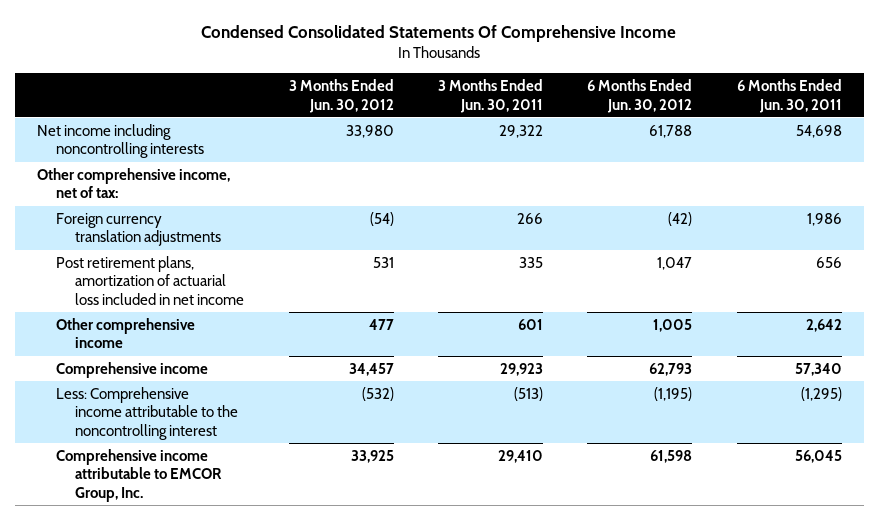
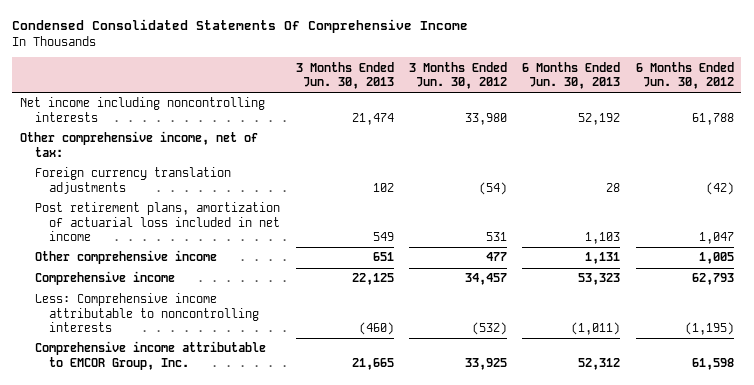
[437,78,543,113] 3 Months Ended Jun. 30, 2011 -> none
[736,78,842,113] 6 Months Ended Jun. 30, 2011 -> none
none -> [295,61,394,89] 3 Months Ended Jun. 30, 2013
none -> [522,61,621,89] 6 Months Ended Jun. 30, 2013
[56,386,239,441] Less: Comprehensive income attributable to the noncontrolling interest -> [34,293,260,333] Less: Comprehensive income attributable to noncontrolling interests

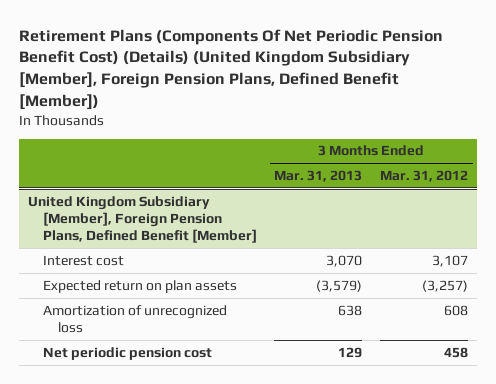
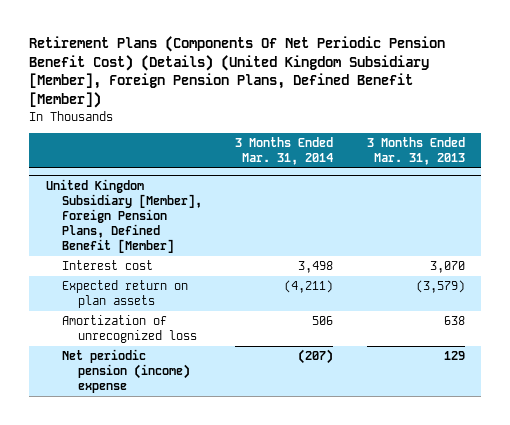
[380,169,469,182] Mar. 31, 2012 -> none
none -> [235,136,334,165] 3 Months Ended Mar. 31, 2014
[42,346,212,360] Net periodic pension cost -> [61,349,191,394] Net periodic pension (income) expense

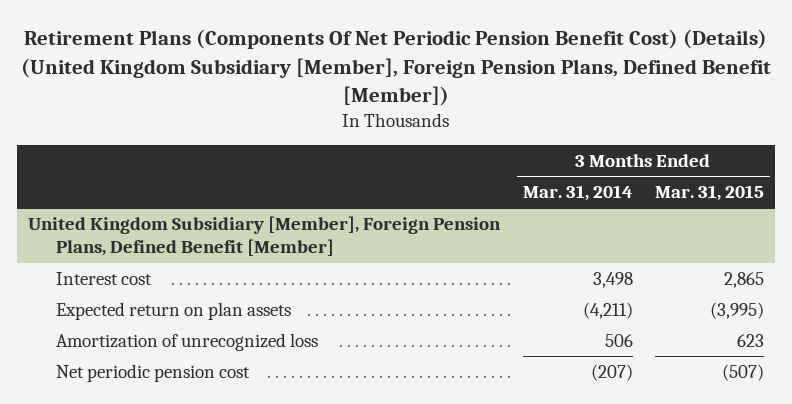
[366,136,465,165] 3 Months Ended Mar. 31, 2013 -> none
none -> [654,185,764,202] Mar. 31, 2015
[61,349,191,394] Net periodic pension (income) expense -> [55,363,250,382] Net periodic pension cost

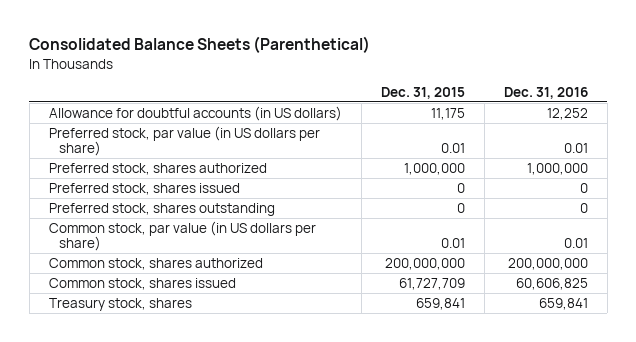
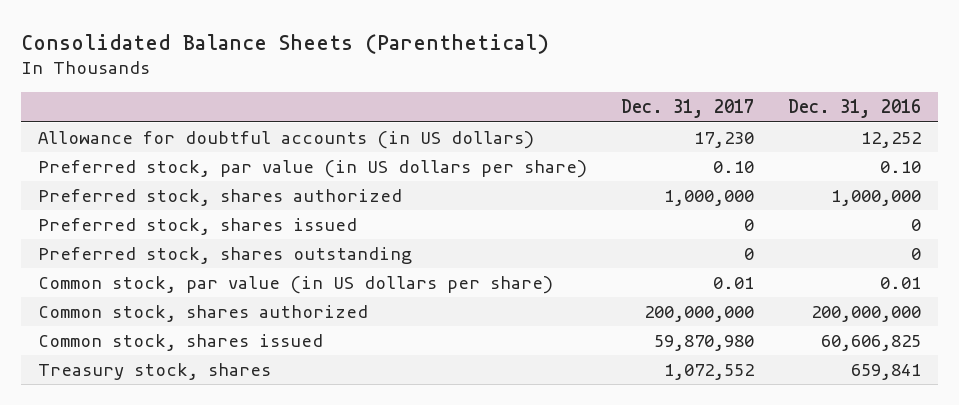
[380,86,465,99] Dec. 31, 2015 -> none
none -> [621,99,755,119] Dec. 31, 2017
[563,143,588,154] 0.01 -> [880,160,922,173] 0.10

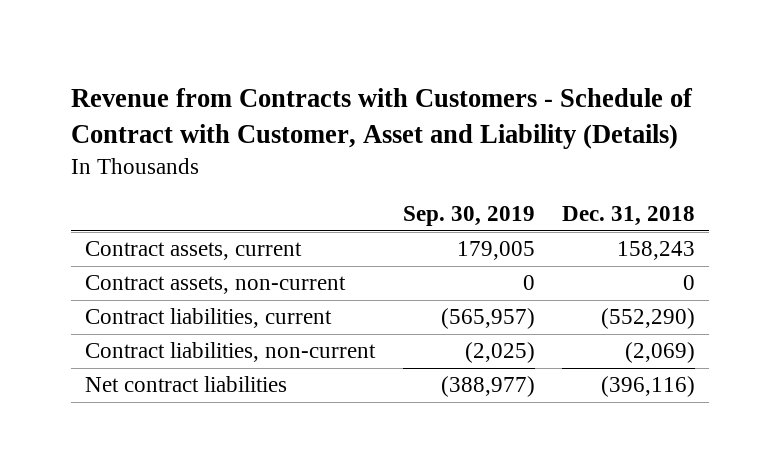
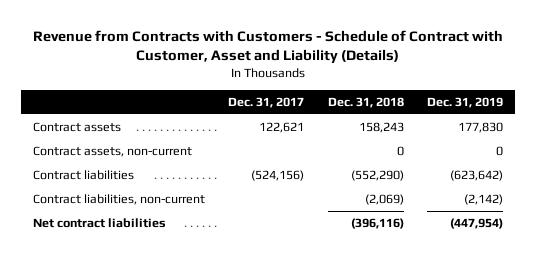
[402,206,535,227] Sep. 30, 2019 -> none
none -> [228,96,305,108] Dec. 31, 2017
none -> [426,96,503,108] Dec. 31, 2019
[85,241,303,261] Contract assets, current -> [33,121,122,132] Contract assets
[85,308,333,329] Contract liabilities, current -> [33,169,135,180] Contract liabilities

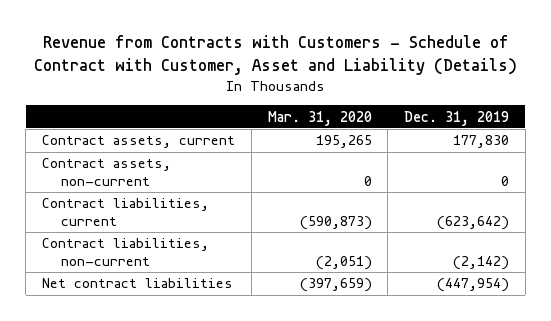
[228,96,305,108] Dec. 31, 2017 -> none
[327,96,404,108] Dec. 31, 2018 -> none
none -> [267,110,372,126] Mar. 31, 2020
[33,121,122,132] Contract assets -> [42,135,236,149] Contract assets, current
[33,169,135,180] Contract liabilities -> [42,198,210,226] Contract liabilities, current

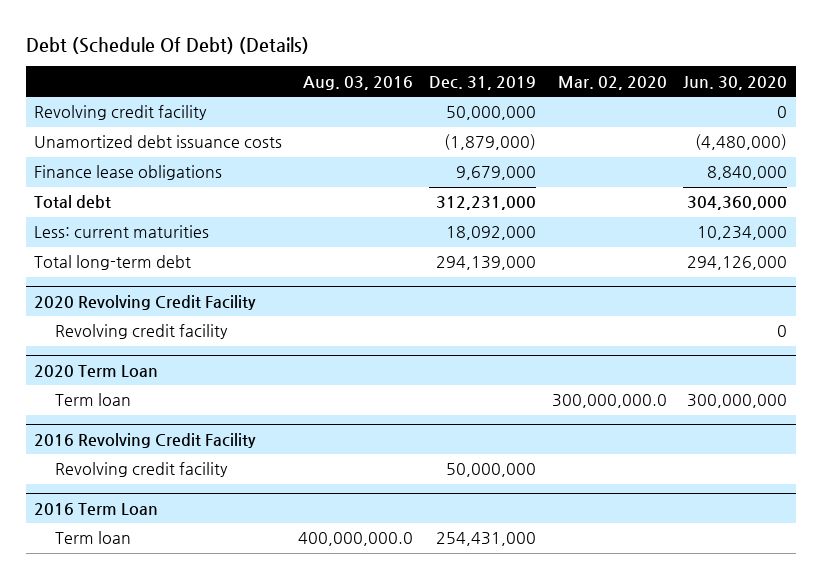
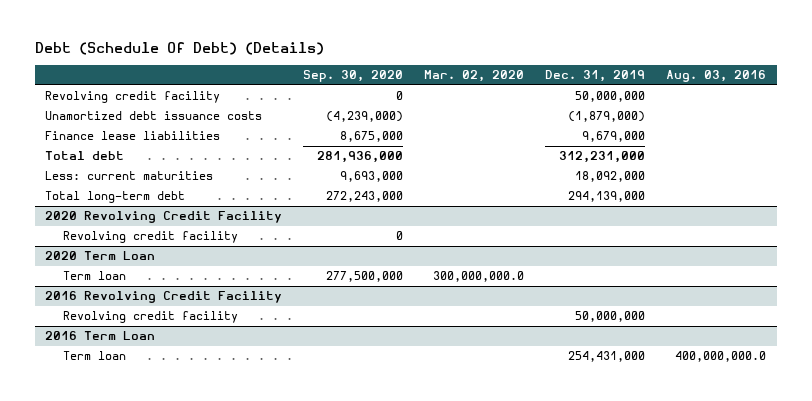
[683,75,788,90] Jun. 30, 2020 -> none
none -> [303,70,404,83] Sep. 30, 2020
[34,165,223,181] Finance lease obligations -> [45,131,221,141] Finance lease liabilities

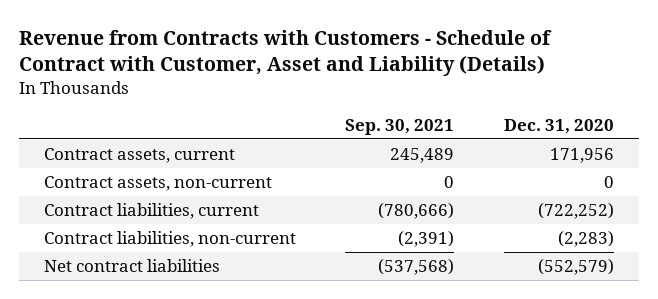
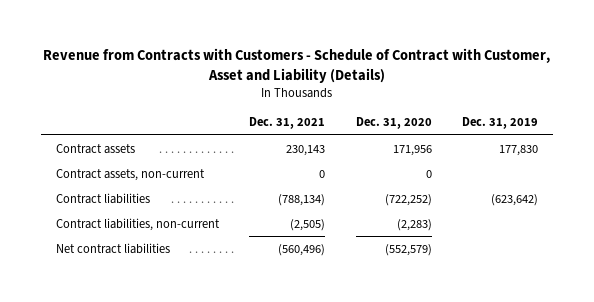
[345,118,455,135] Sep. 30, 2021 -> none
none -> [249,117,326,130] Dec. 31, 2021
none -> [461,117,538,130] Dec. 31, 2019
[43,148,235,164] Contract assets, current -> [56,143,136,154] Contract assets
[43,203,259,220] Contract liabilities, current -> [56,192,151,204] Contract liabilities

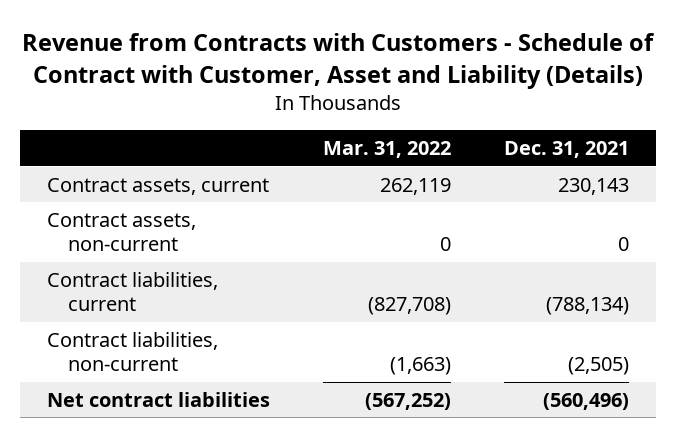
[355,117,432,130] Dec. 31, 2020 -> none
[461,117,538,130] Dec. 31, 2019 -> none
none -> [322,141,451,159] Mar. 31, 2022
[56,143,136,154] Contract assets -> [46,177,269,195] Contract assets, current
[56,192,151,204] Contract liabilities -> [46,271,218,312] Contract liabilities, current

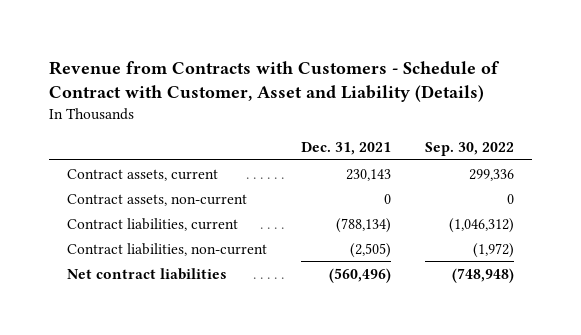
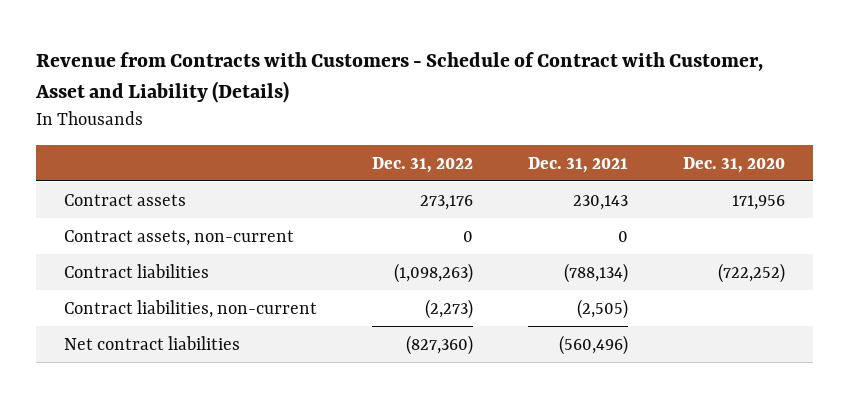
[425,142,515,157] Sep. 30, 2022 -> none
none -> [371,156,473,173] Dec. 31, 2022
none -> [683,156,786,173] Dec. 31, 2020
[66,168,218,181] Contract assets, current -> [63,193,186,206] Contract assets
[66,217,238,231] Contract liabilities, current -> [63,263,209,278] Contract liabilities

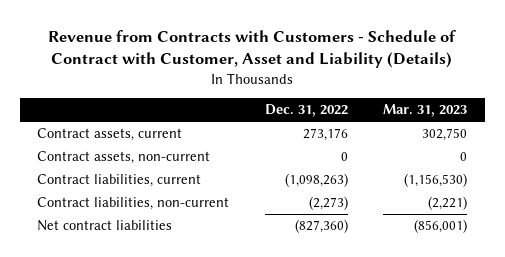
[527,156,628,173] Dec. 31, 2021 -> none
[683,156,786,173] Dec. 31, 2020 -> none
none -> [383,104,468,118] Mar. 31, 2023
[63,193,186,206] Contract assets -> [37,128,183,142] Contract assets, current
[63,263,209,278] Contract liabilities -> [37,174,202,188] Contract liabilities, current

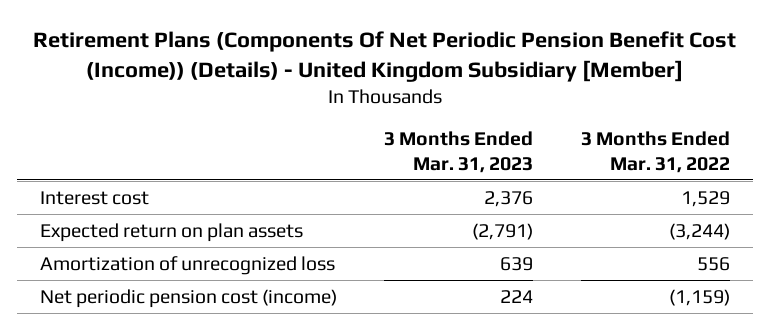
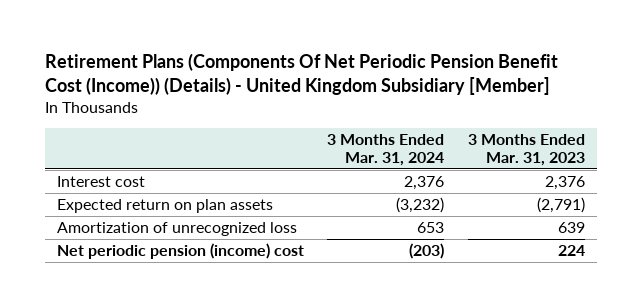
[580,130,730,173] 3 Months Ended Mar. 31, 2022 -> none
none -> [327,133,445,166] 3 Months Ended Mar. 31, 2024
[40,288,338,308] Net periodic pension cost (income) -> [56,242,304,259] Net periodic pension (income) cost

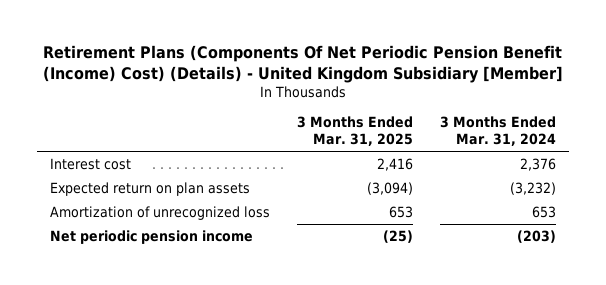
[44,53,558,95] Retirement Plans (Components Of Net Periodic Pension Benefit Cost (Income)) (Details) - United Kingdom Subsidiary [Member] -> [42,44,563,83] Retirement Plans (Components Of Net Periodic Pension Benefit (Income) Cost) (Details) - United Kingdom Subsidiary [Member]
[468,133,586,166] 3 Months Ended Mar. 31, 2023 -> none
none -> [296,116,413,147] 3 Months Ended Mar. 31, 2025
[56,242,304,259] Net periodic pension (income) cost -> [50,229,254,244] Net periodic pension income

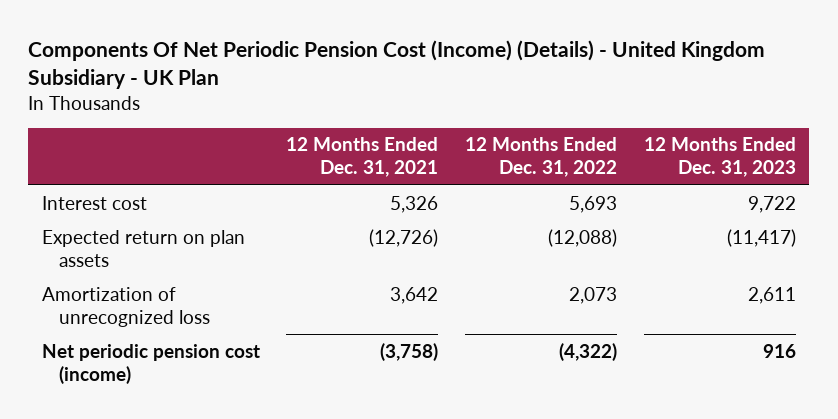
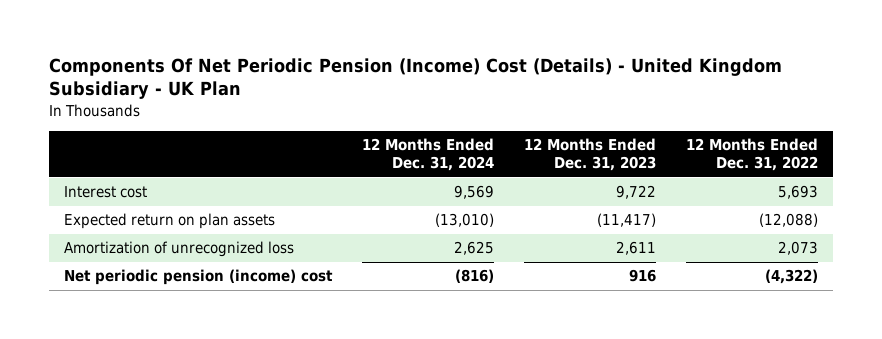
[28,39,766,89] Components Of Net Periodic Pension Cost (Income) (Details) - United Kingdom Subsidiary - UK Plan -> [48,58,782,100] Components Of Net Periodic Pension (Income) Cost (Details) - United Kingdom Subsidiary - UK Plan
[286,137,439,178] 12 Months Ended Dec. 31, 2021 -> none
none -> [361,138,494,172] 12 Months Ended Dec. 31, 2024
[41,343,260,384] Net periodic pension cost (income) -> [63,269,333,286] Net periodic pension (income) cost

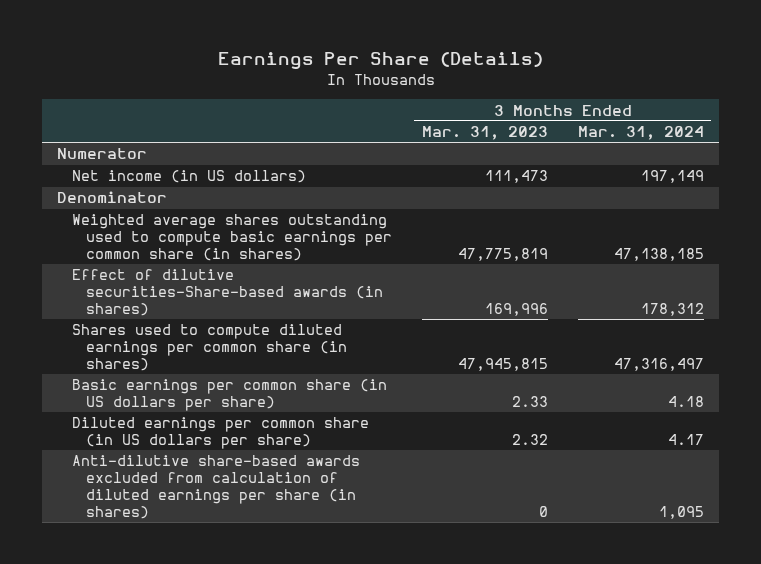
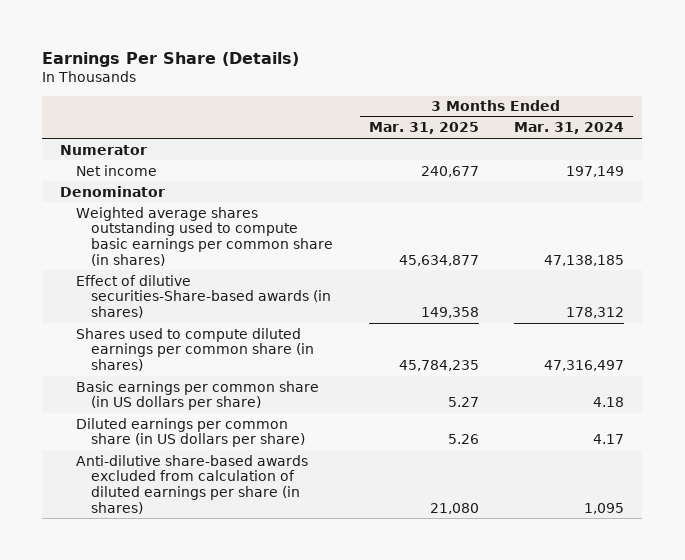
[421,126,548,141] Mar. 31, 2023 -> none
none -> [368,122,479,135] Mar. 31, 2025
[71,170,306,184] Net income (in US dollars) -> [75,164,157,176] Net income

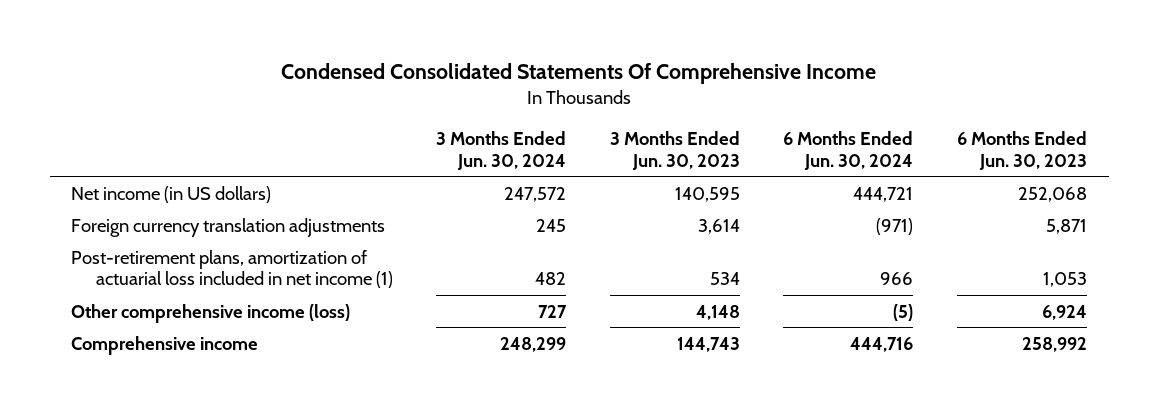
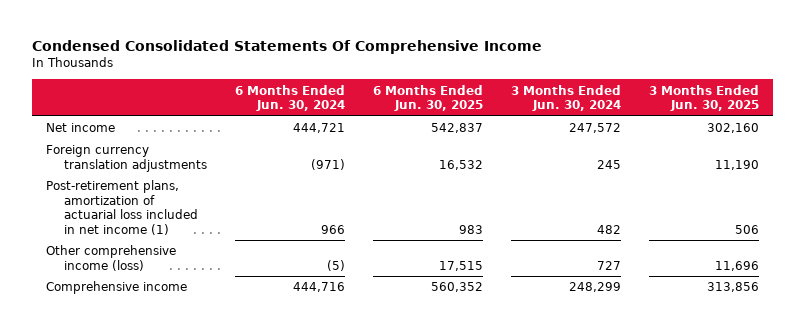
[609,131,740,170] 3 Months Ended Jun. 30, 2023 -> none
[956,131,1087,170] 6 Months Ended Jun. 30, 2023 -> none
none -> [373,84,484,112] 6 Months Ended Jun. 30, 2025
none -> [648,84,759,112] 3 Months Ended Jun. 30, 2025
[71,185,272,203] Net income (in US dollars) -> [45,123,115,133] Net income

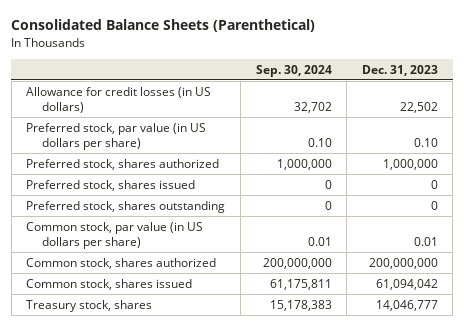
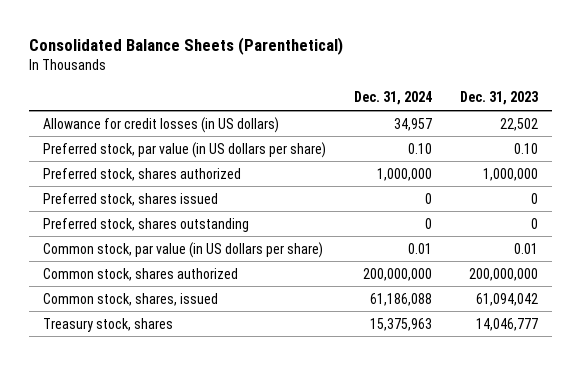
[255,64,332,77] Sep. 30, 2024 -> none
none -> [354,91,433,106] Dec. 31, 2024
[26,278,193,290] Common stock, shares issued -> [43,292,219,306] Common stock, shares, issued

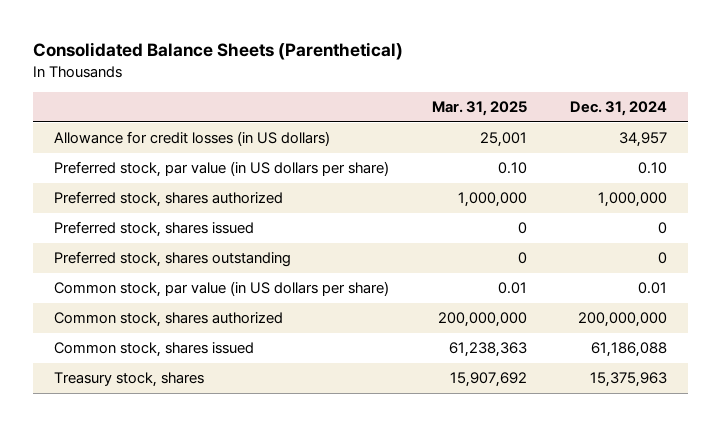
[460,91,539,106] Dec. 31, 2023 -> none
none -> [431,101,527,117] Mar. 31, 2025
[43,292,219,306] Common stock, shares, issued -> [54,342,255,358] Common stock, shares issued

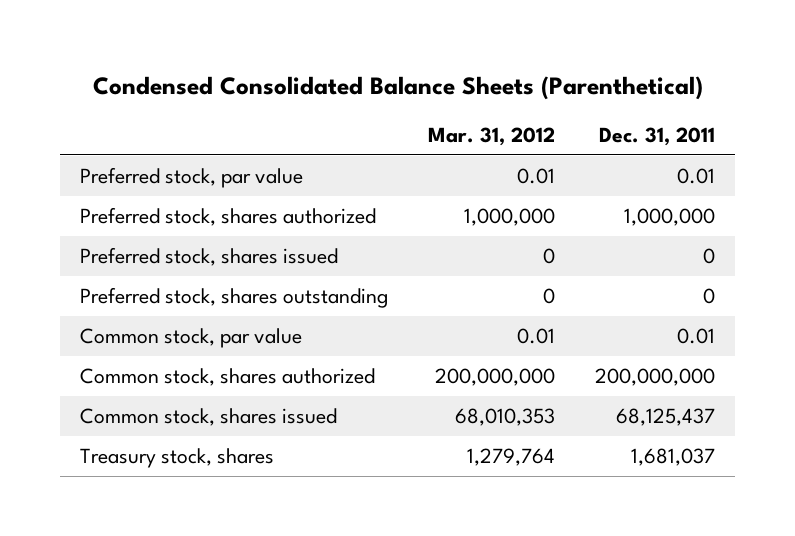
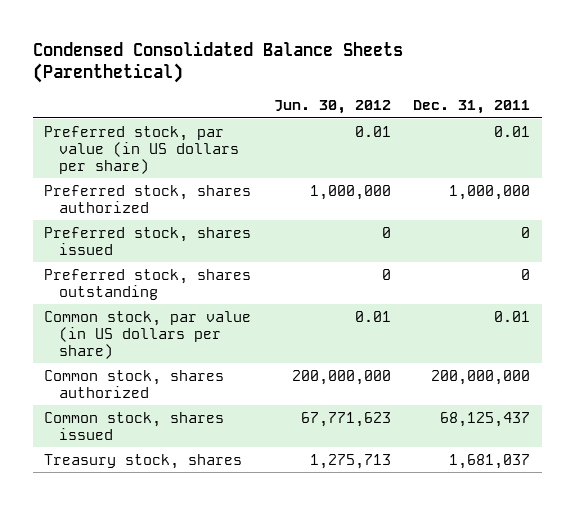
[428,127,556,147] Mar. 31, 2012 -> none
none -> [273,100,391,115] Jun. 30, 2012
[80,166,304,188] Preferred stock, par value -> [44,125,240,174] Preferred stock, par value (in US dollars per share)
[80,327,303,348] Common stock, par value -> [44,310,252,359] Common stock, par value (in US dollars per share)

